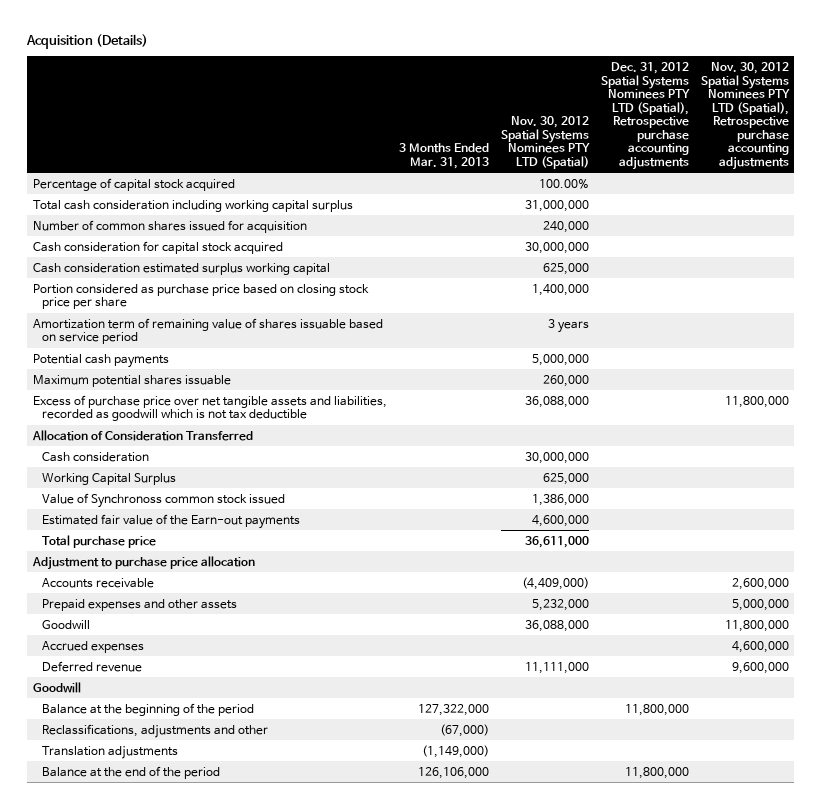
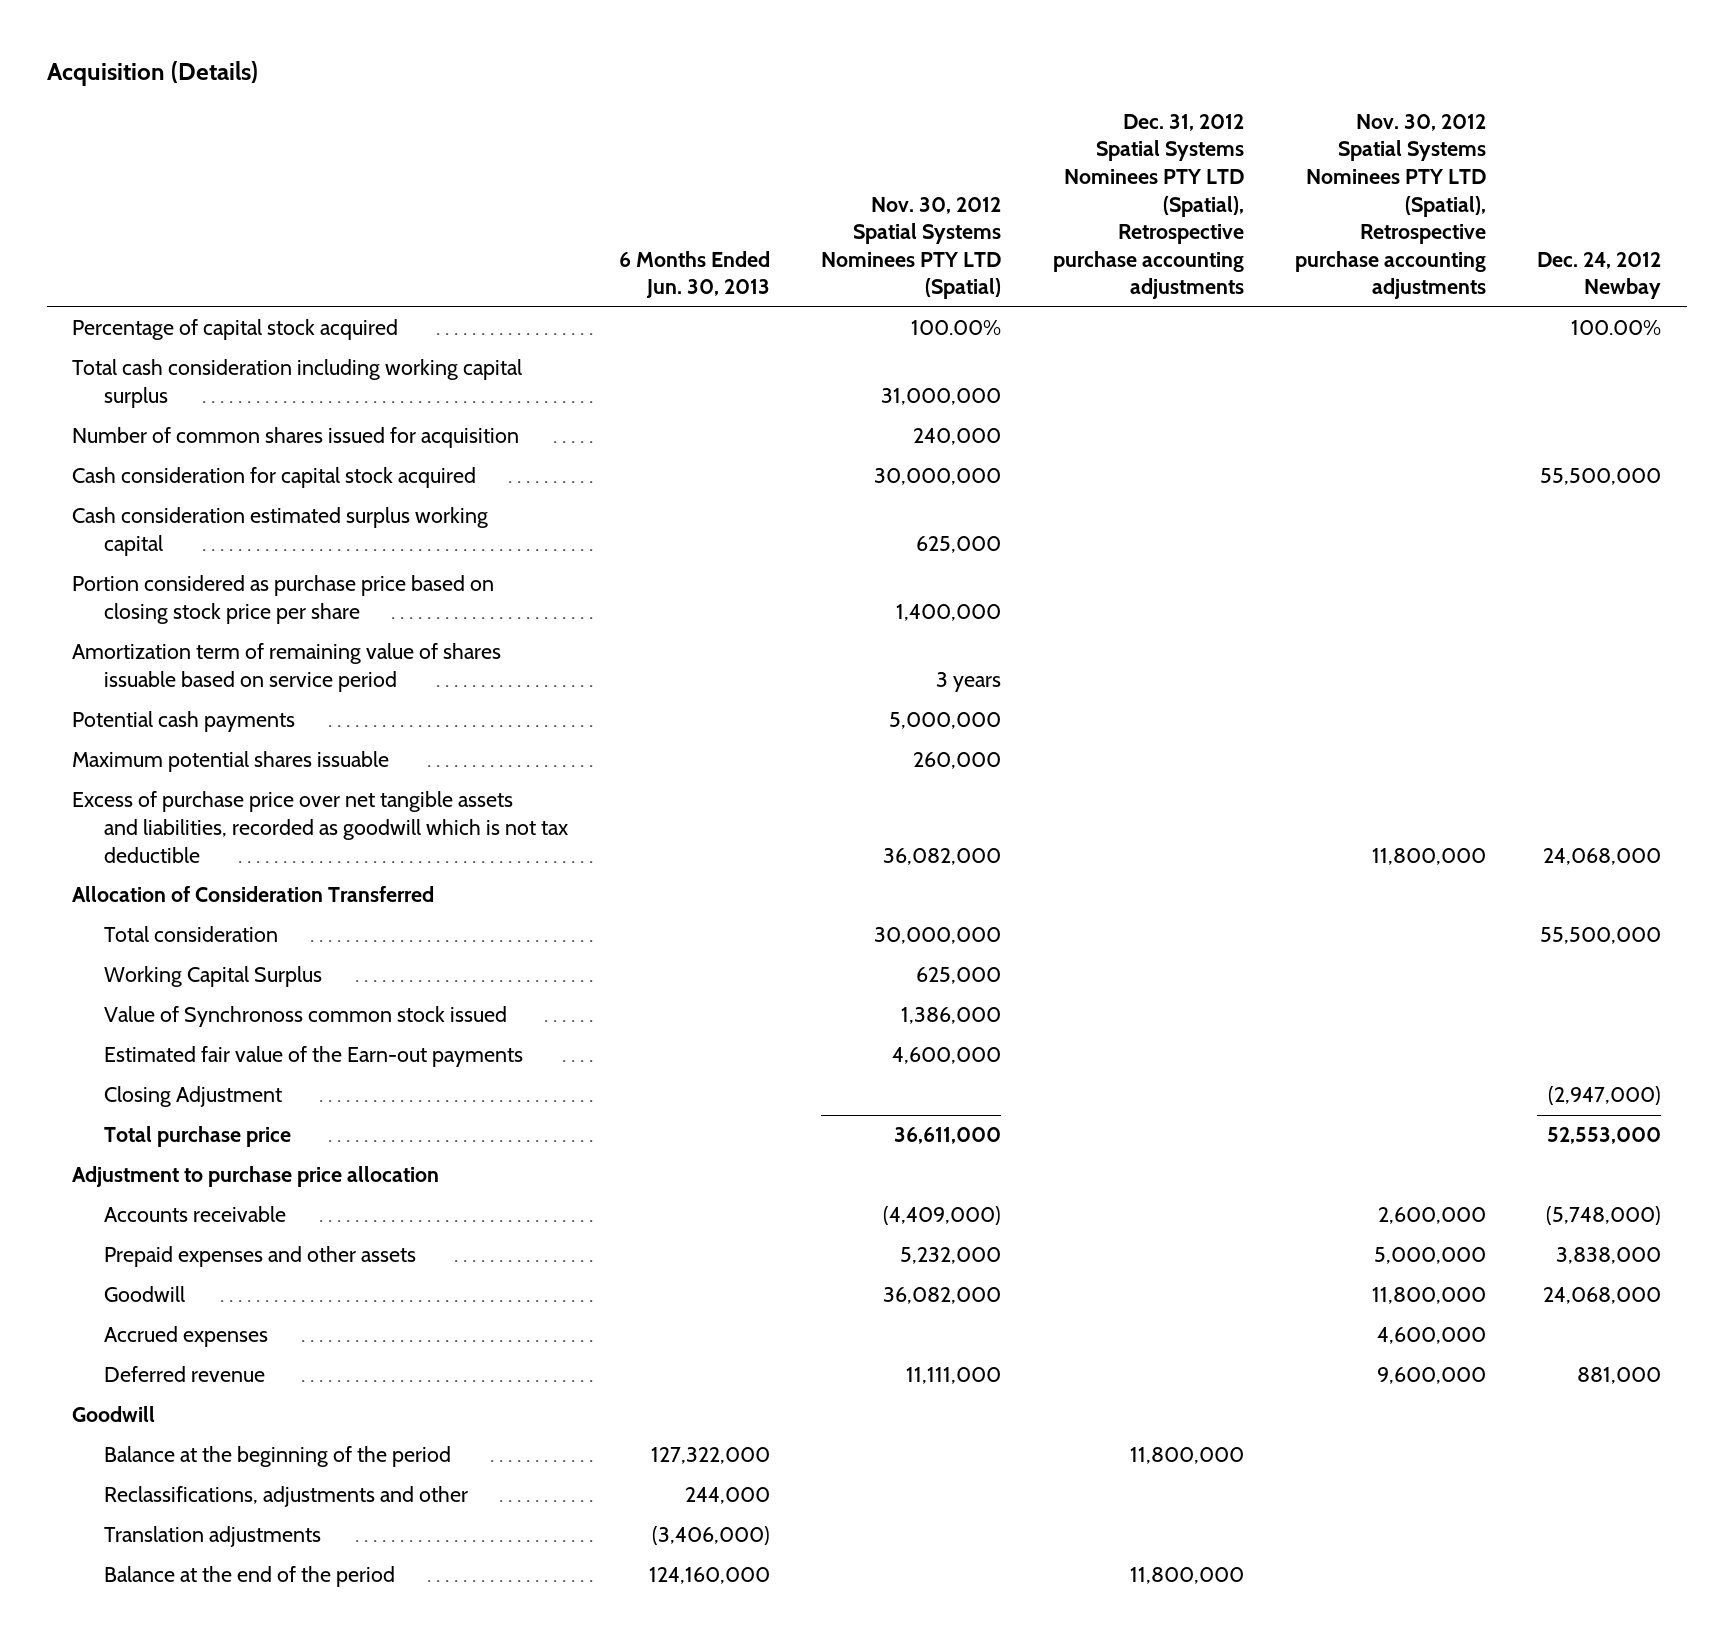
[398,143,489,169] 3 Months Ended Mar. 31, 2013 -> none
none -> [619,250,771,299] 6 Months Ended Jun. 30, 2013
none -> [1537,251,1662,300] Dec. 24, 2012 Newbay
[524,395,589,408] 36,088,000 -> [883,847,1002,865] 36,082,000
[42,451,150,462] Cash consideration -> [103,926,278,943] Total consideration
none -> [103,1086,282,1108] Closing Adjustment
[524,619,589,632] 36,088,000 -> [883,1287,1002,1305] 36,082,000

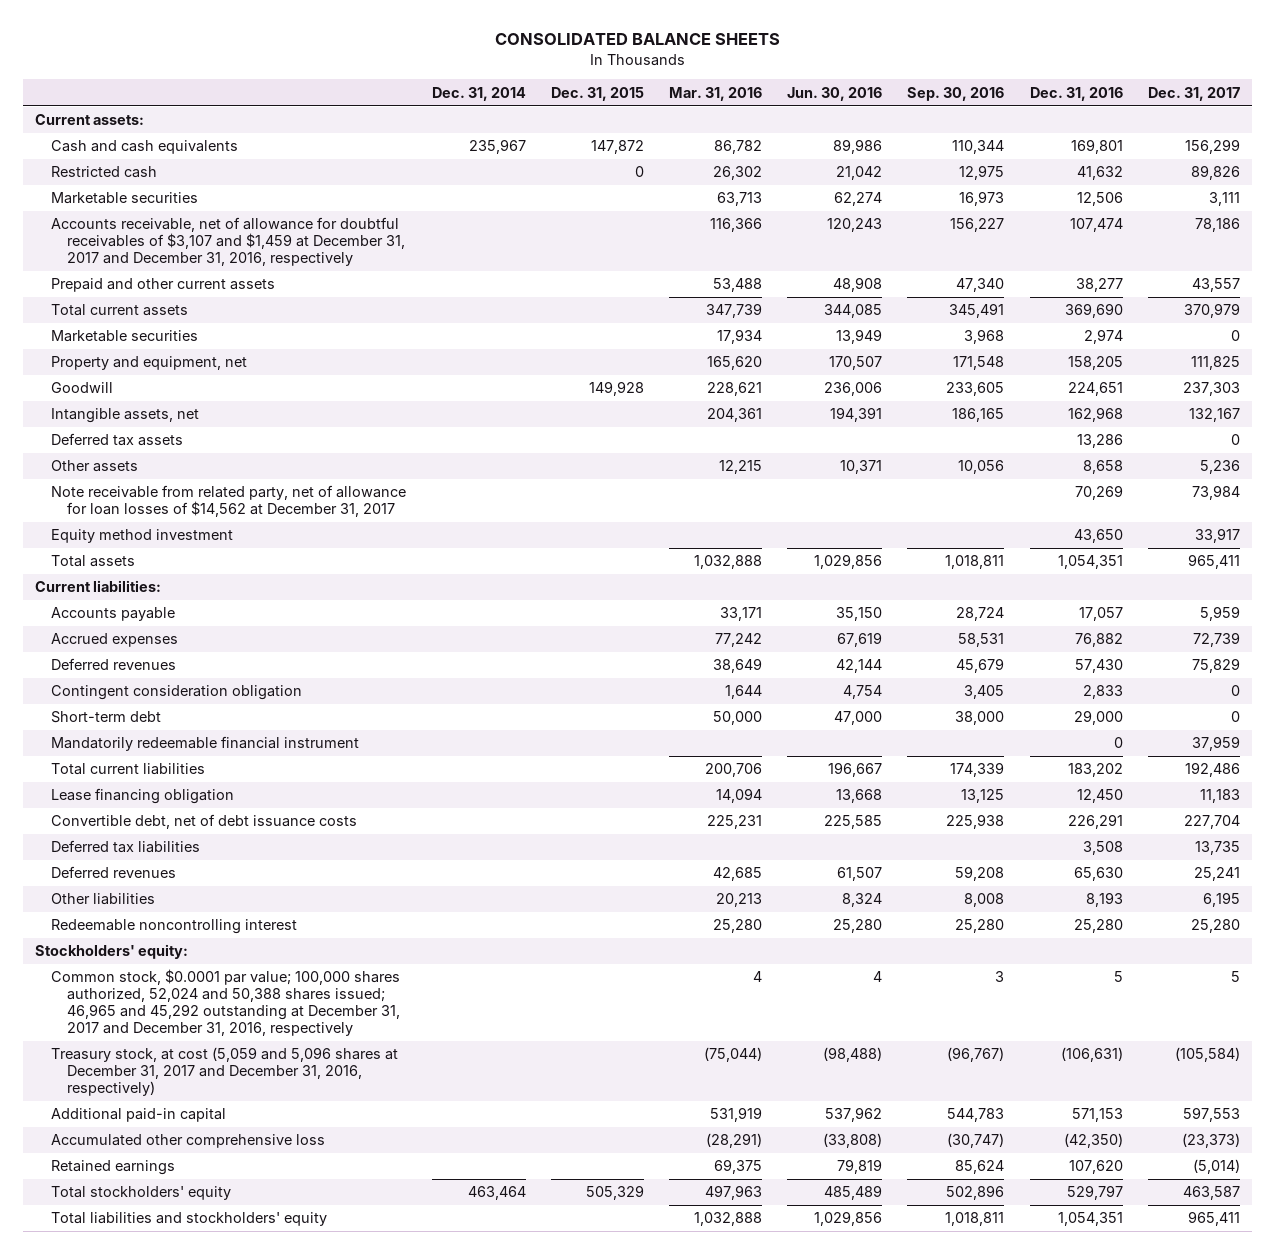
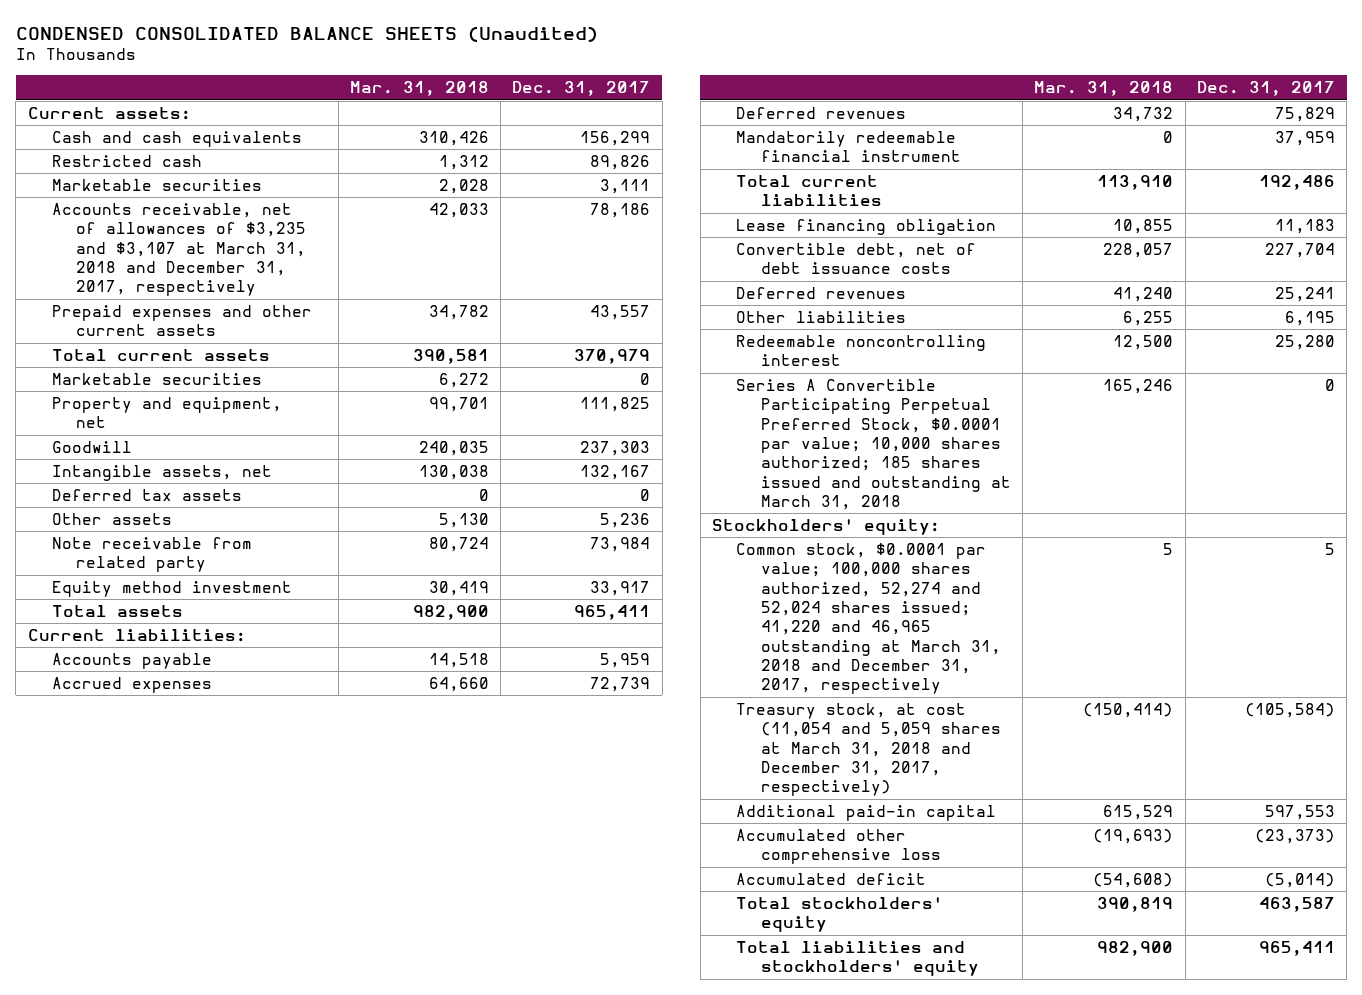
[494,33,780,46] CONSOLIDATED BALANCE SHEETS -> [15,25,598,42] CONDENSED CONSOLIDATED BALANCE SHEETS (Unaudited)
[431,86,526,101] Dec. 31, 2014 -> none
[550,86,644,101] Dec. 31, 2015 -> none
[668,86,762,101] Mar. 31, 2016 -> none
[787,86,883,101] Jun. 30, 2016 -> none
[907,86,1005,101] Sep. 30, 2016 -> none
[1029,86,1123,101] Dec. 31, 2016 -> none
none -> [349,81,489,97] Mar. 31, 2018
[51,217,406,267] Accounts receivable, net of allowance for doubtful receivables of $3,107 and $1,459 at December 31, 2017 and December 31, 2016, respectively -> [51,203,307,297] Accounts receivable, net of allowances of $3,235 and $3,107 at March 31, 2018 and December 31, 2017, respectively
[51,278,276,293] Prepaid and other current assets -> [51,305,312,337] Prepaid expenses and other current assets
[51,485,407,518] Note receivable from related party, net of allowance for loan losses of $14,562 at December 31, 2017 -> [51,537,252,573] Note receivable from related party
[51,685,303,701] Contingent consideration obligation -> none
[51,711,162,724] Short-term debt -> none
[51,840,201,854] Deferred tax liabilities -> none
none -> [736,379,1011,510] Series A Convertible Participating Perpetual Preferred Stock, $0.0001 par value; 10,000 shares authorized; 185 shares issued and outstanding at March 31, 2018
[51,969,401,1037] Common stock, $0.0001 par value; 100,000 shares authorized, 52,024 and 50,388 shares issued; 46,965 and 45,292 outstanding at December 31, 2017 and December 31, 2016, respectively -> [736,543,1001,695] Common stock, $0.0001 par value; 100,000 shares authorized, 52,274 and 52,024 shares issued; 41,220 and 46,965 outstanding at March 31, 2018 and December 31, 2017, respectively
[51,1047,399,1097] Treasury stock, at cost (5,059 and 5,096 shares at December 31, 2017 and December 31, 2016, respectively) -> [736,703,1001,797] Treasury stock, at cost (11,054 and 5,059 shares at March 31, 2018 and December 31, 2017, respectively)
[51,1160,176,1176] Retained earnings -> [736,873,927,886] Accumulated deficit

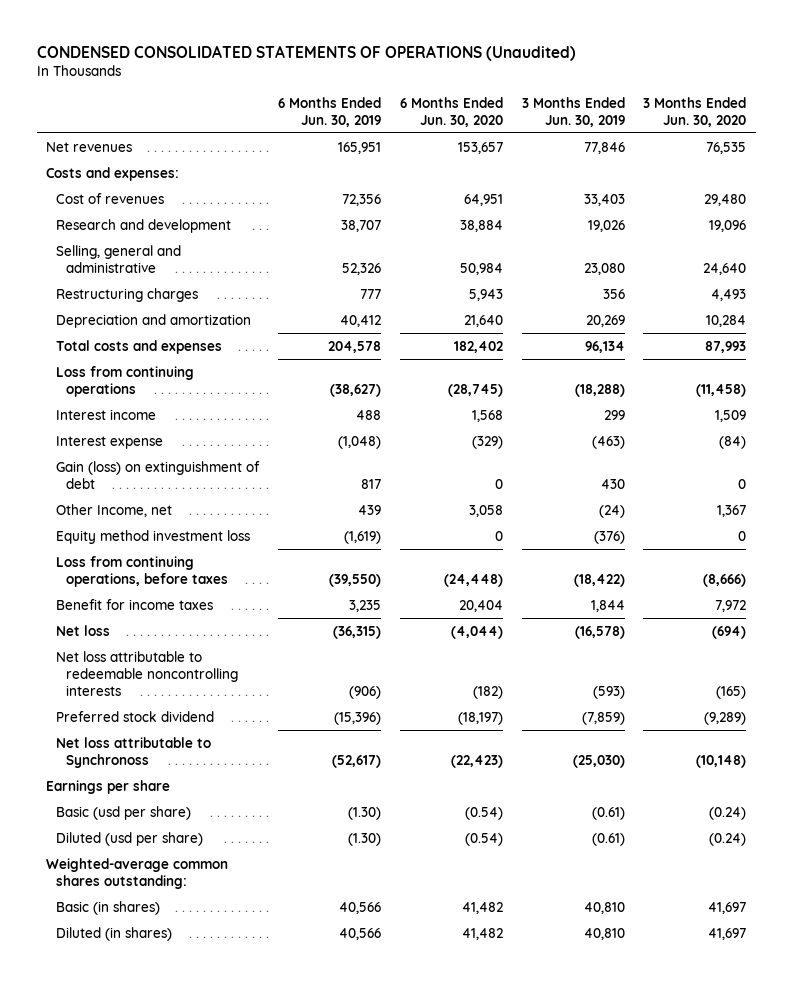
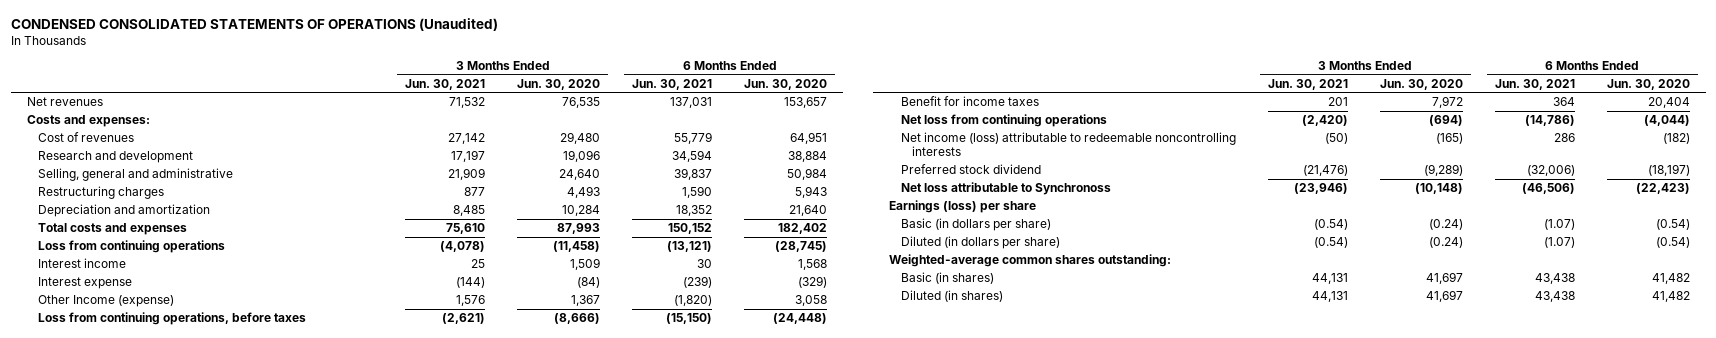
[278,96,382,127] 6 Months Ended Jun. 30, 2019 -> none
[521,96,625,127] 3 Months Ended Jun. 30, 2019 -> none
none -> [405,78,486,90] Jun. 30, 2021
none -> [632,78,713,90] Jun. 30, 2021
[56,460,261,489] Gain (loss) on extinguishment of debt -> none
[56,529,251,544] Equity method investment loss -> none
[56,503,173,517] Other Income, net -> [38,295,175,308] Other Income (expense)
[56,624,111,636] Net loss -> [900,114,1107,128] Net loss from continuing operations
[56,650,239,696] Net loss attributable to redeemable noncontrolling interests -> [900,132,1236,157] Net income (loss) attributable to redeemable noncontrolling interests
[46,779,171,794] Earnings per share -> [889,200,1037,214] Earnings (loss) per share
[56,805,192,820] Basic (usd per share) -> [900,218,1051,232] Basic (in dollars per share)
[56,831,204,846] Diluted (usd per share) -> [900,236,1060,250] Diluted (in dollars per share)

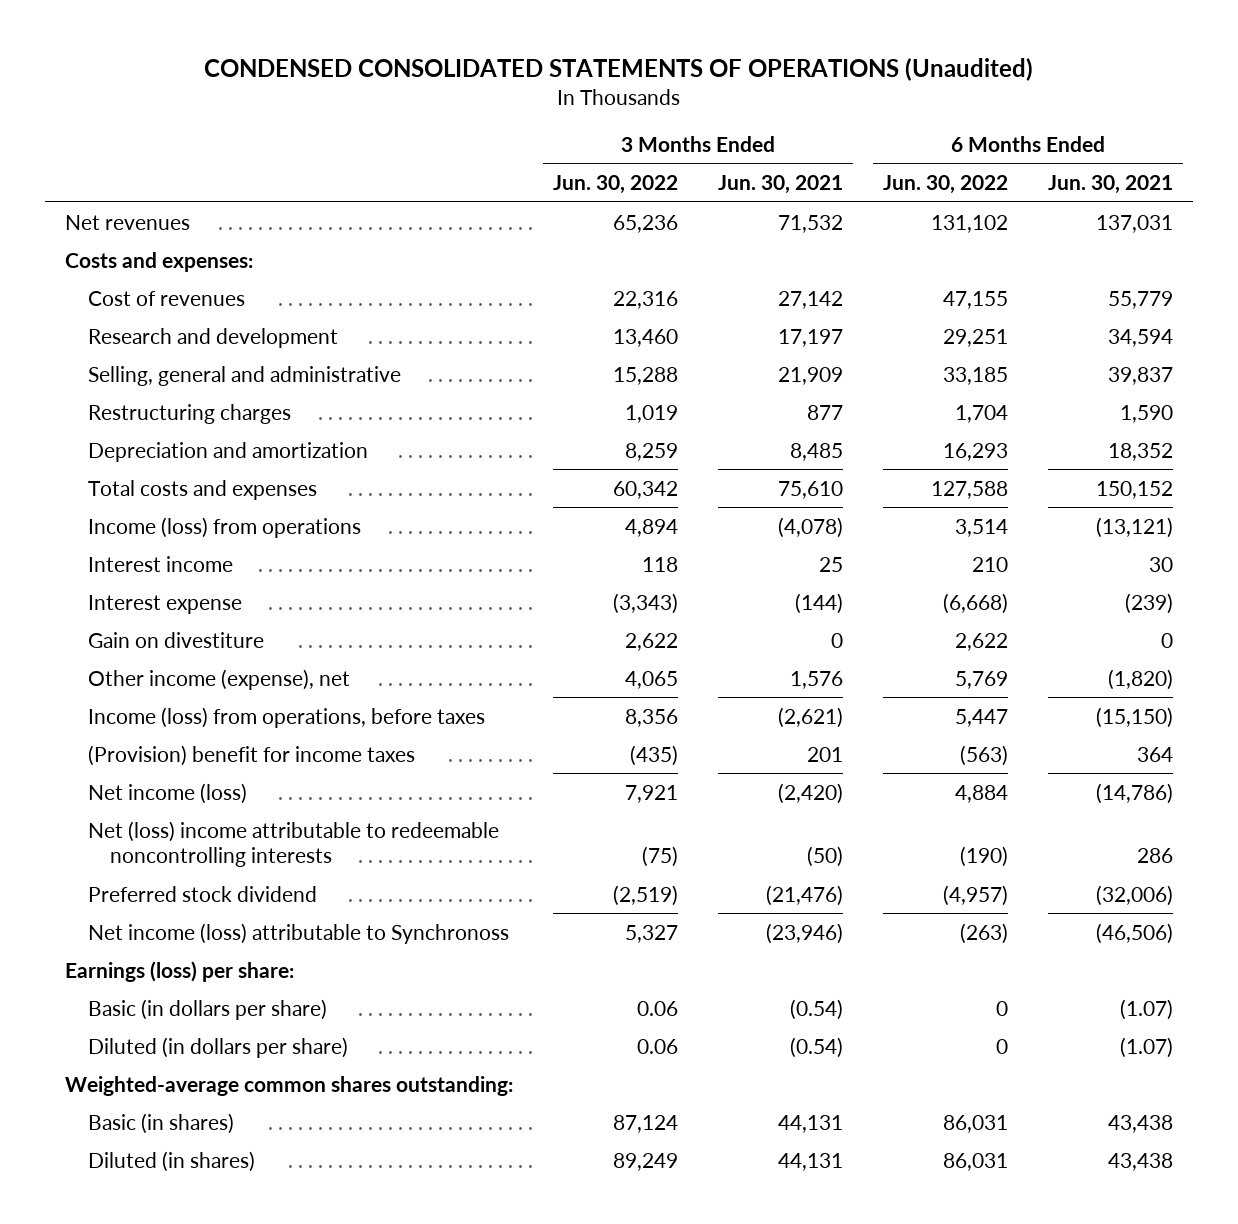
[517,78,601,90] Jun. 30, 2020 -> none
[744,78,828,90] Jun. 30, 2020 -> none
none -> [552,175,678,195] Jun. 30, 2022
none -> [882,175,1008,195] Jun. 30, 2022
[38,240,226,254] Loss from continuing operations -> [87,516,361,538] Income (loss) from operations
none -> [87,631,264,648] Gain on divestiture
[38,295,175,308] Other Income (expense) -> [87,668,350,690] Other income (expense), net
[38,312,307,326] Loss from continuing operations, before taxes -> [87,706,485,728] Income (loss) from operations, before taxes
[900,96,1039,107] Benefit for income taxes -> [87,744,415,766] (Provision) benefit for income taxes
[900,114,1107,128] Net loss from continuing operations -> [87,782,247,804] Net income (loss)
[900,132,1236,157] Net income (loss) attributable to redeemable noncontrolling interests -> [87,820,499,868] Net (loss) income attributable to redeemable noncontrolling interests
[900,182,1111,196] Net loss attributable to Synchronoss -> [87,922,509,944] Net income (loss) attributable to Synchronoss
[889,200,1037,214] Earnings (loss) per share -> [64,960,294,982] Earnings (loss) per share:

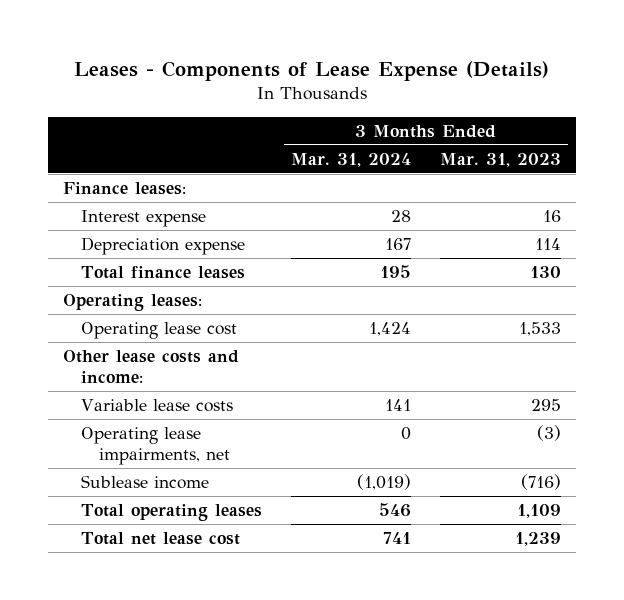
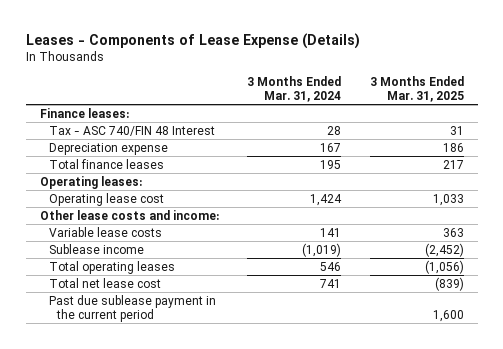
[440,152,562,167] Mar. 31, 2023 -> none
none -> [369,75,464,102] 3 Months Ended Mar. 31, 2025
[80,209,206,227] Interest expense -> [48,125,215,136] Tax - ASC 740/FIN 48 Interest
[80,426,230,465] Operating lease impairments, net -> none
none -> [48,294,216,322] Past due sublease payment in the current period

